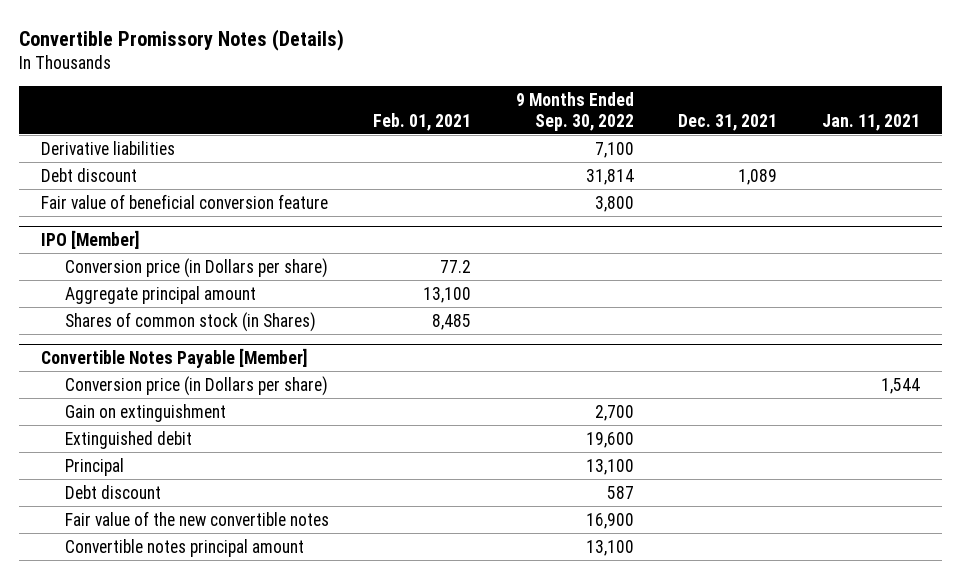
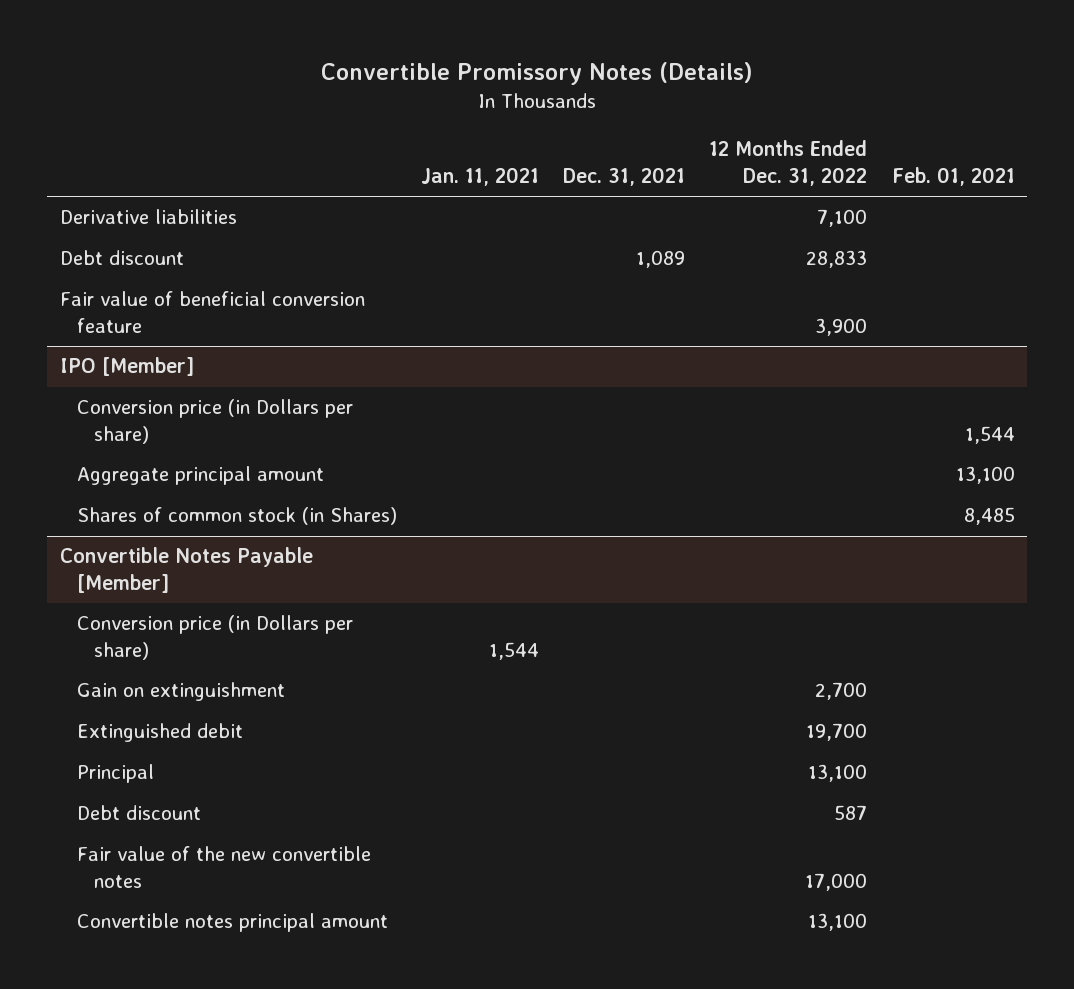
[515,91,634,131] 9 Months Ended Sep. 30, 2022 -> none
none -> [709,140,868,186] 12 Months Ended Dec. 31, 2022
[440,259,472,273] 77.2 -> [964,425,1015,444] 1,544

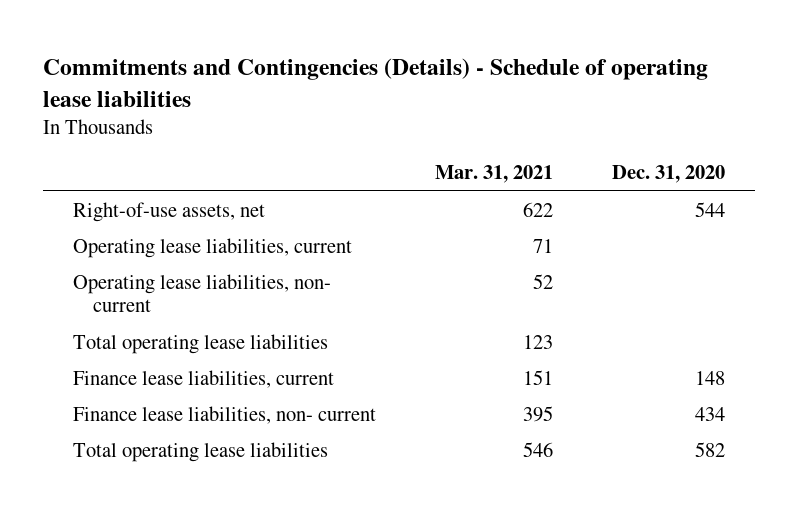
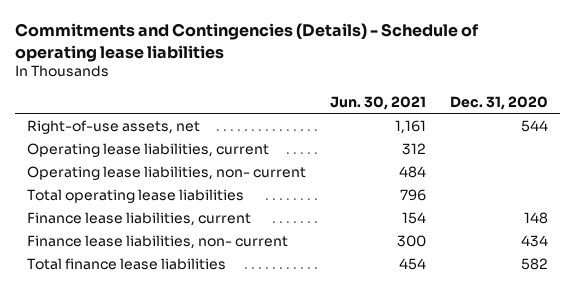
[435,165,554,184] Mar. 31, 2021 -> none
none -> [329,95,426,110] Jun. 30, 2021
[72,441,328,462] Total operating lease liabilities -> [26,257,226,270] Total finance lease liabilities

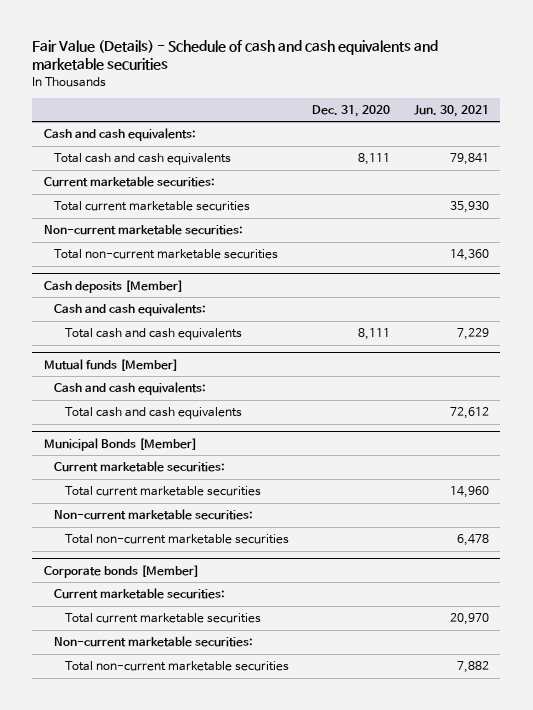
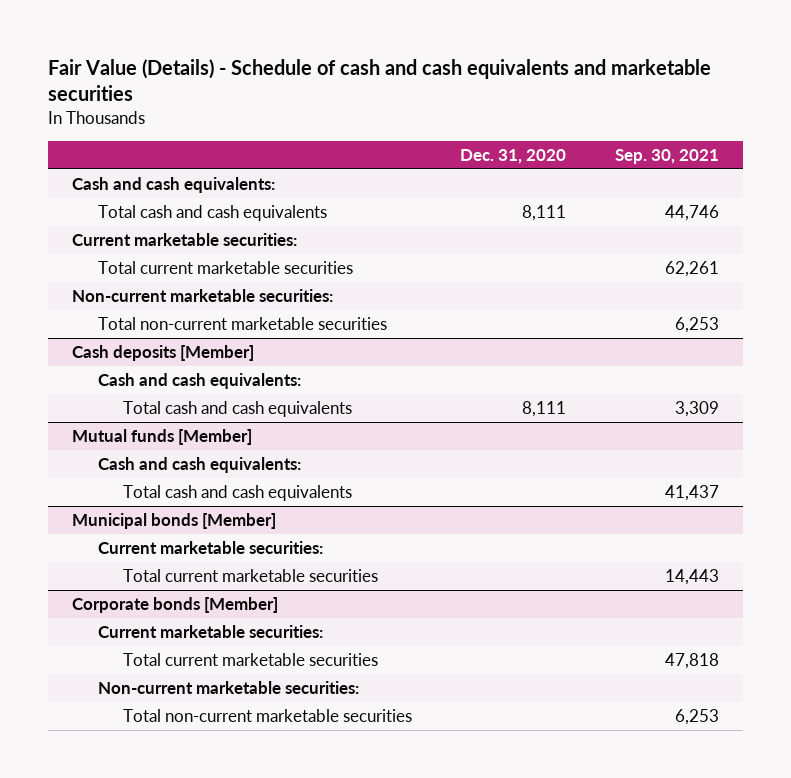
[413,104,489,117] Jun. 30, 2021 -> none
none -> [614,148,719,164] Sep. 30, 2021
[43,437,197,451] Municipal Bonds [Member] -> [72,513,277,530] Municipal bonds [Member]
[54,509,254,521] Non-current marketable securities: -> none
[65,534,290,545] Total non-current marketable securities -> none

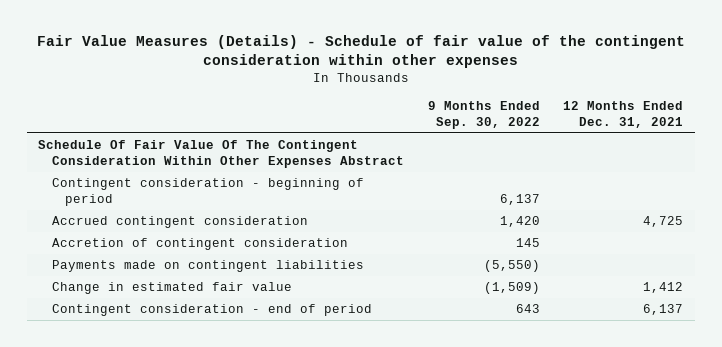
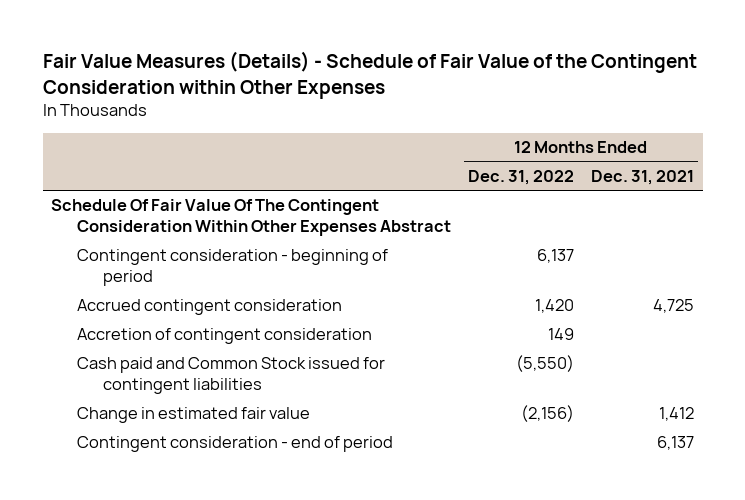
[36,34,685,69] Fair Value Measures (Details) - Schedule of fair value of the contingent consideration within other expenses -> [42,51,697,99] Fair Value Measures (Details) - Schedule of Fair Value of the Contingent Consideration within Other Expenses
[427,101,540,129] 9 Months Ended Sep. 30, 2022 -> none
none -> [468,169,575,185] Dec. 31, 2022
[51,260,364,273] Payments made on contingent liabilities -> [77,357,386,395] Cash paid and Common Stock issued for contingent liabilities

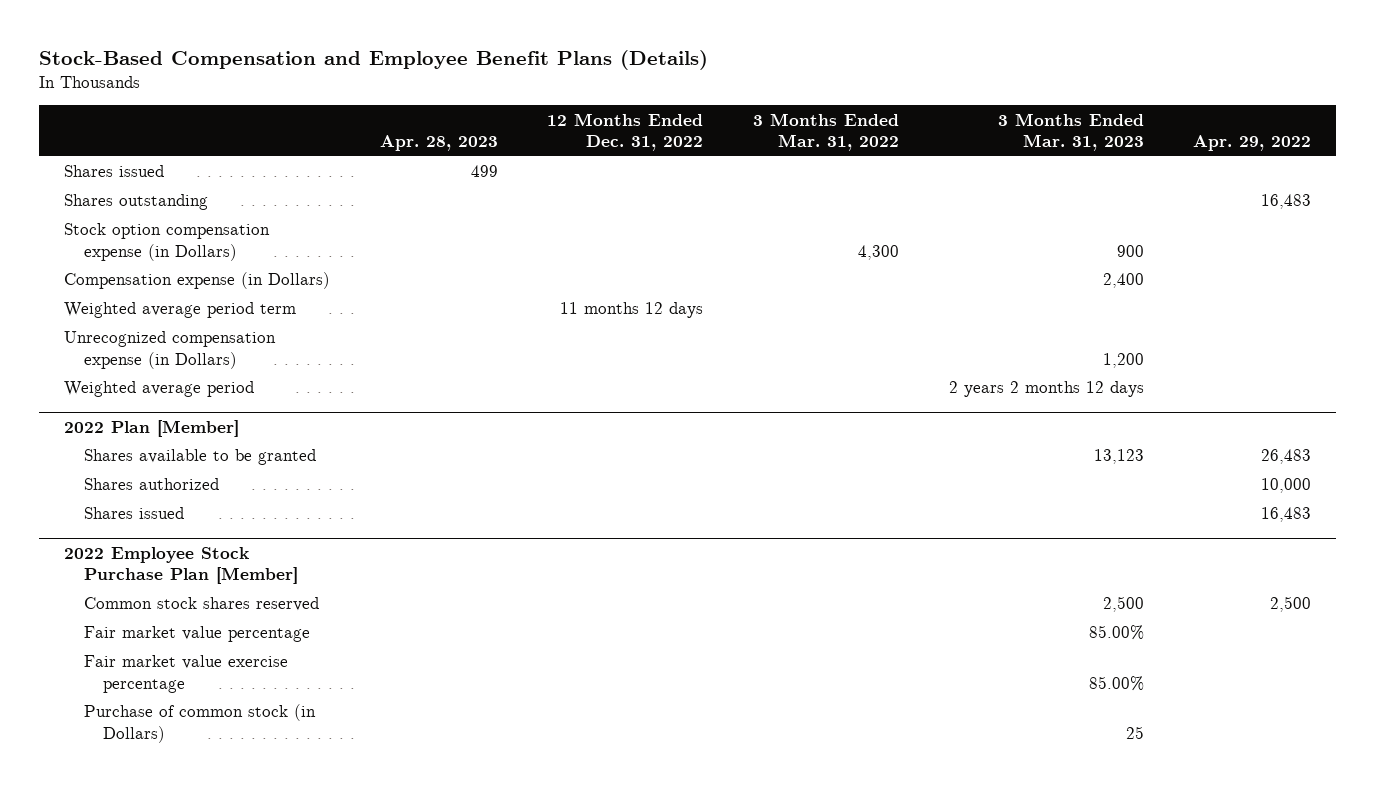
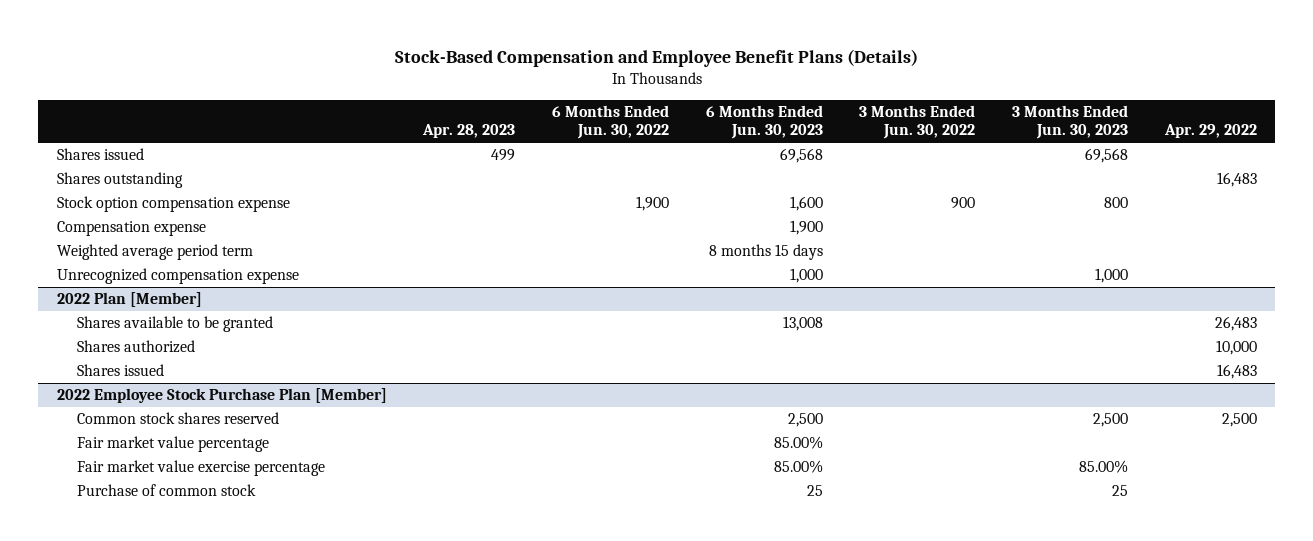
[547,112,704,152] 12 Months Ended Dec. 31, 2022 -> none
[752,112,899,152] 3 Months Ended Mar. 31, 2022 -> none
[997,112,1144,152] 3 Months Ended Mar. 31, 2023 -> none
none -> [552,105,670,140] 6 Months Ended Jun. 30, 2022
none -> [705,105,823,140] 6 Months Ended Jun. 30, 2023
none -> [859,105,976,140] 3 Months Ended Jun. 30, 2022
none -> [1012,105,1129,140] 3 Months Ended Jun. 30, 2023
[63,223,270,261] Stock option compensation expense (in Dollars) -> [56,196,290,213] Stock option compensation expense
[63,272,330,290] Compensation expense (in Dollars) -> [56,221,206,237] Compensation expense
[63,381,254,398] Weighted average period -> none
[63,331,276,369] Unrecognized compensation expense (in Dollars) -> [56,268,299,285] Unrecognized compensation expense
[83,704,316,743] Purchase of common stock (in Dollars) -> [76,484,256,497] Purchase of common stock

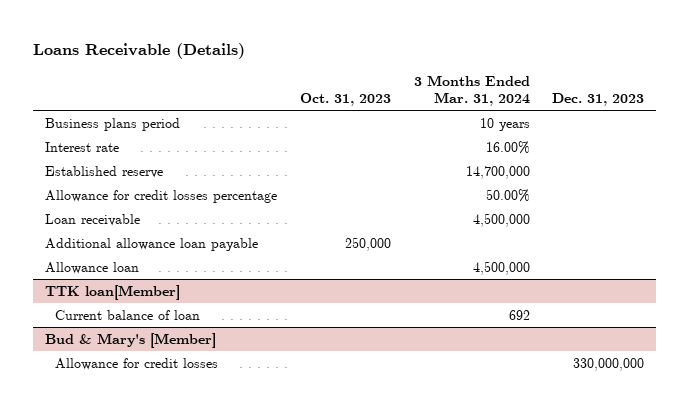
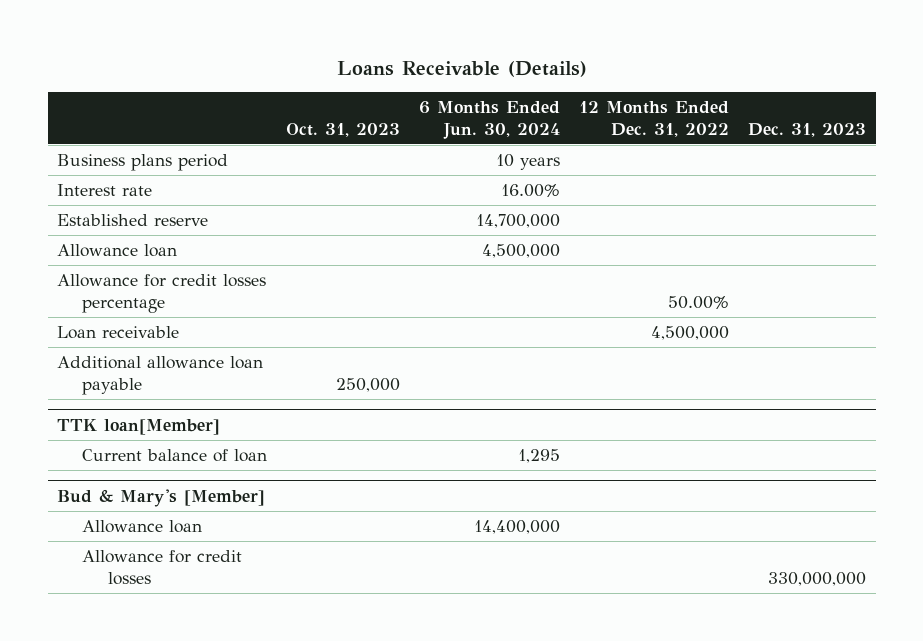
[413,74,530,106] 3 Months Ended Mar. 31, 2024 -> none
none -> [419,100,561,139] 6 Months Ended Jun. 30, 2024
none -> [579,100,730,137] 12 Months Ended Dec. 31, 2022
[44,261,139,274] Allowance loan -> [57,243,178,257] Allowance loan
none -> [82,519,203,533] Allowance loan

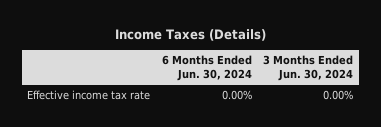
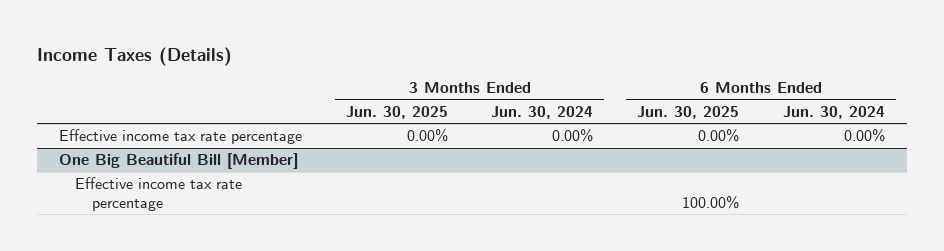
none -> [345,105,448,119] Jun. 30, 2025
none -> [637,105,740,119] Jun. 30, 2025
[27,90,151,101] Effective income tax rate -> [58,129,302,145] Effective income tax rate percentage
none -> [58,153,298,170] One Big Beautiful Bill [Member]
none -> [75,177,243,212] Effective income tax rate percentage

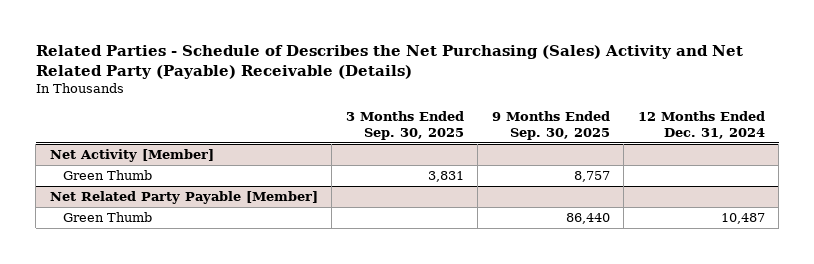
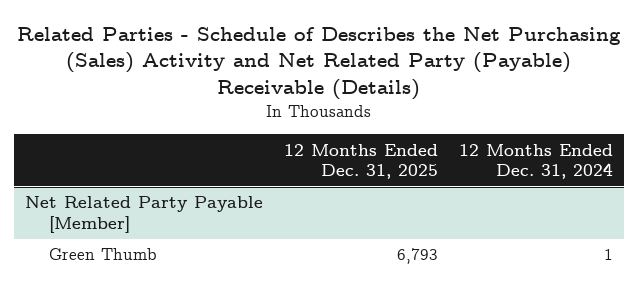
[345,111,464,141] 3 Months Ended Sep. 30, 2025 -> none
[491,111,610,141] 9 Months Ended Sep. 30, 2025 -> none
none -> [283,143,438,180] 12 Months Ended Dec. 31, 2025
[49,149,214,163] Net Activity [Member] -> none
[62,170,152,181] Green Thumb -> none
[720,213,765,225] 10,487 -> [604,249,614,261] 1

